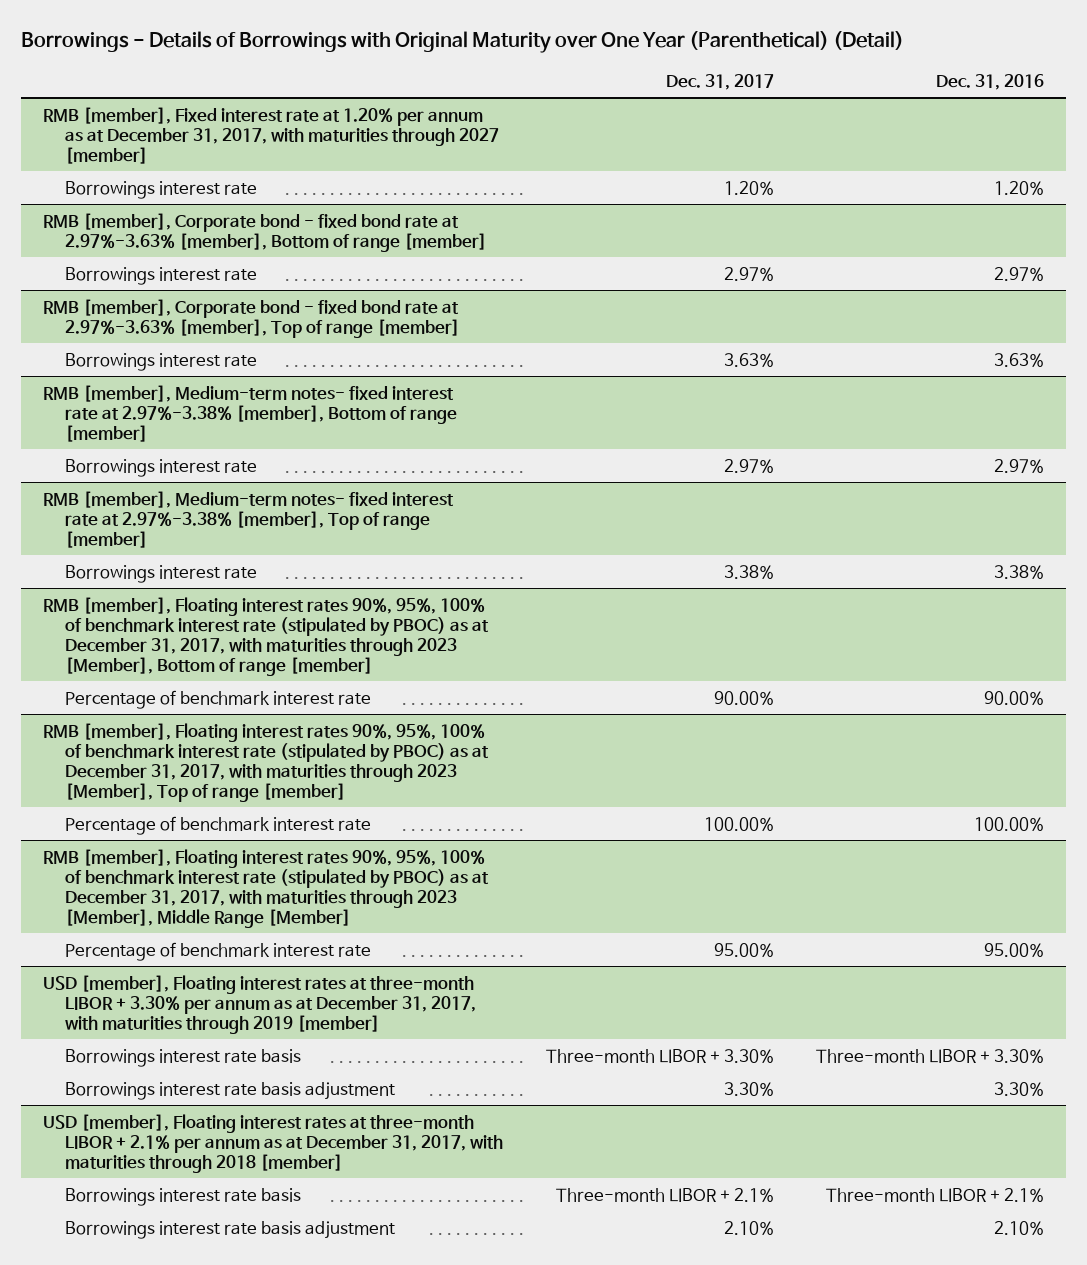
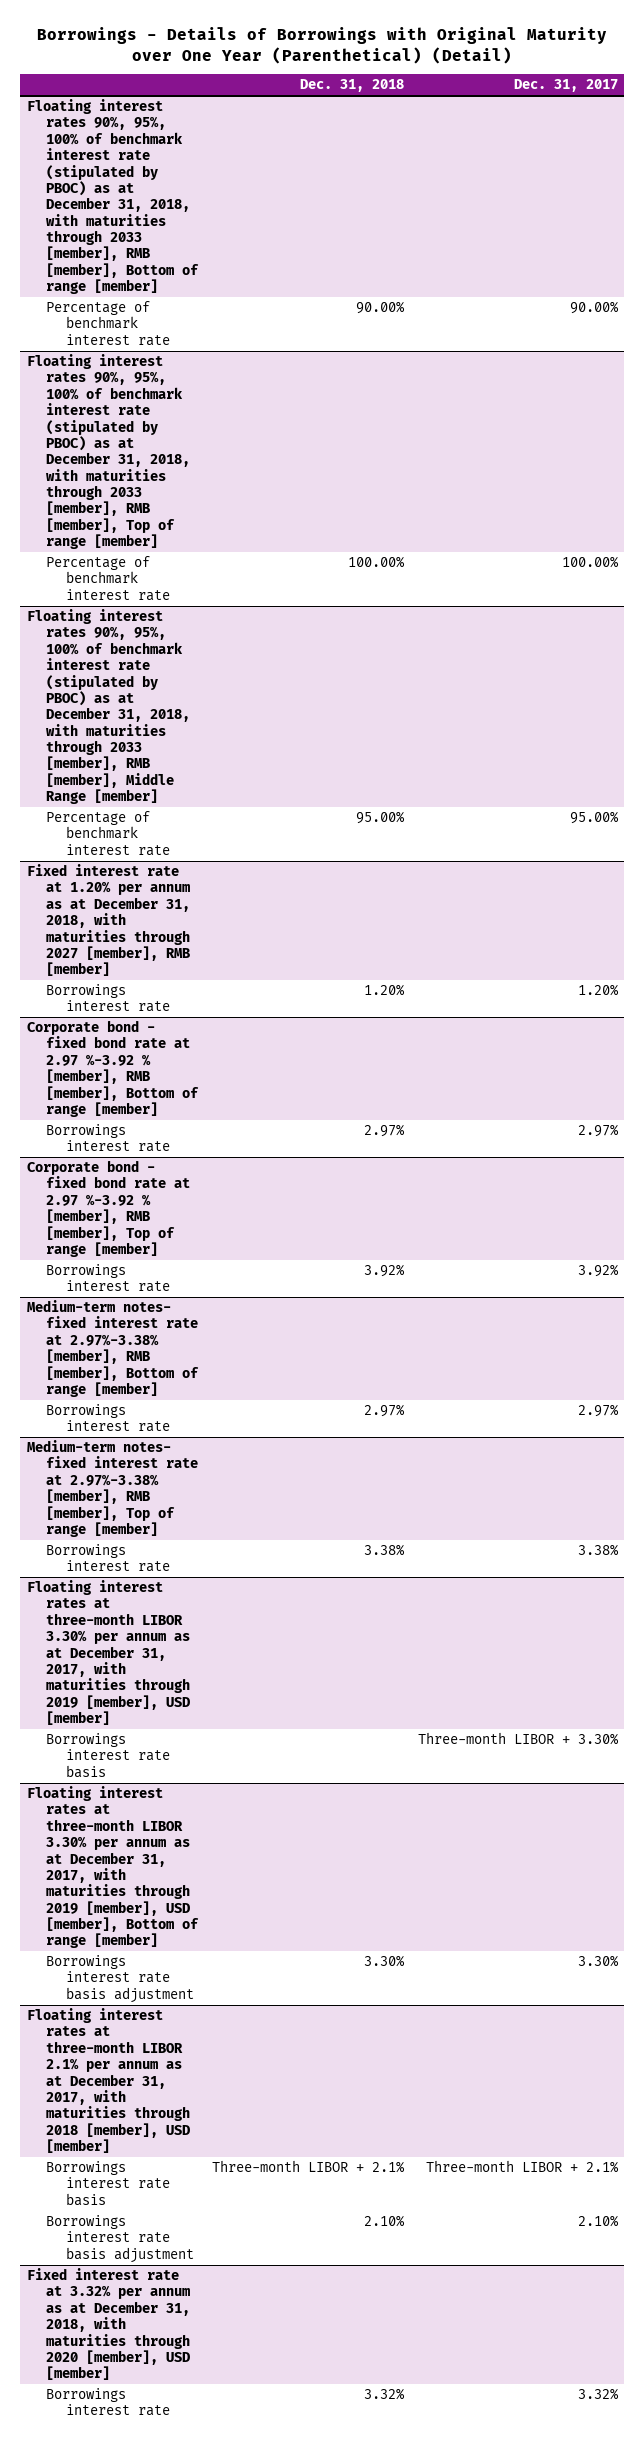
[936,73,1045,90] Dec. 31, 2016 -> none
none -> [299,79,404,93] Dec. 31, 2018
none -> [26,99,200,295] Floating interest rates 90%, 95%, 100% of benchmark interest rate (stipulated by PBOC) as at December 31, 2018, with maturities through 2033 [member], RMB [member], Bottom of range [member]
none -> [46,301,170,346] Percentage of benchmark interest rate
none -> [26,354,191,550] Floating interest rates 90%, 95%, 100% of benchmark interest rate (stipulated by PBOC) as at December 31, 2018, with maturities through 2033 [member], RMB [member], Top of range [member]
none -> [46,556,170,601] Percentage of benchmark interest rate
none -> [26,609,191,805] Floating interest rates 90%, 95%, 100% of benchmark interest rate (stipulated by PBOC) as at December 31, 2018, with maturities through 2033 [member], RMB [member], Middle Range [member]
none -> [46,811,170,856] Percentage of benchmark interest rate
[42,106,499,164] RMB [member], Fixed interest rate at 1.20% per annum as at December 31, 2017, with maturities through 2027 [member] -> [26,864,191,977] Fixed interest rate at 1.20% per annum as at December 31, 2018, with maturities through 2027 [member], RMB [member]
[42,212,487,252] RMB [member], Corporate bond - fixed bond rate at 2.97%-3.63% [member], Bottom of range [member] -> [26,1020,200,1117] Corporate bond - fixed bond rate at 2.97 %-3.92 % [member], RMB [member], Bottom of range [member]
[42,298,460,338] RMB [member], Corporate bond - fixed bond rate at 2.97%-3.63% [member], Top of range [member] -> [26,1160,191,1257] Corporate bond - fixed bond rate at 2.97 %-3.92 % [member], RMB [member], Top of range [member]
[723,352,774,367] 3.63% -> [577,1264,619,1278] 3.92%
[42,384,457,442] RMB [member], Medium-term notes- fixed interest rate at 2.97%-3.38% [member], Bottom of range [member] -> [26,1300,200,1397] Medium-term notes- fixed interest rate at 2.97%-3.38% [member], RMB [member], Bottom of range [member]
[42,490,454,548] RMB [member], Medium-term notes- fixed interest rate at 2.97%-3.38% [member], Top of range [member] -> [26,1440,199,1537] Medium-term notes- fixed interest rate at 2.97%-3.38% [member], RMB [member], Top of range [member]
[42,596,489,676] RMB [member], Floating interest rates 90%, 95%, 100% of benchmark interest rate (stipulated by PBOC) as at December 31, 2017, with maturities through 2023 [Member], Bottom of range [member] -> none
[64,689,371,709] Percentage of benchmark interest rate -> none
[42,722,489,802] RMB [member], Floating interest rates 90%, 95%, 100% of benchmark interest rate (stipulated by PBOC) as at December 31, 2017, with maturities through 2023 [Member], Top of range [member] -> none
[64,815,371,835] Percentage of benchmark interest rate -> none
[42,848,489,928] RMB [member], Floating interest rates 90%, 95%, 100% of benchmark interest rate (stipulated by PBOC) as at December 31, 2017, with maturities through 2023 [Member], Middle Range [Member] -> none
[64,941,371,961] Percentage of benchmark interest rate -> none
[42,974,476,1034] USD [member], Floating interest rates at three-month LIBOR + 3.30% per annum as at December 31, 2017, with maturities through 2019 [member] -> [26,1580,191,1726] Floating interest rates at three-month LIBOR 3.30% per annum as at December 31, 2017, with maturities through 2019 [member], USD [member]
none -> [26,1786,200,1949] Floating interest rates at three-month LIBOR 3.30% per annum as at December 31, 2017, with maturities through 2019 [member], USD [member], Bottom of range [member]
[42,1113,503,1173] USD [member], Floating interest rates at three-month LIBOR + 2.1% per annum as at December 31, 2017, with maturities through 2018 [member] -> [26,2008,191,2154] Floating interest rates at three-month LIBOR 2.1% per annum as at December 31, 2017, with maturities through 2018 [member], USD [member]
none -> [26,2268,191,2381] Fixed interest rate at 3.32% per annum as at December 31, 2018, with maturities through 2020 [member], USD [member]
none -> [46,2388,170,2417] Borrowings interest rate

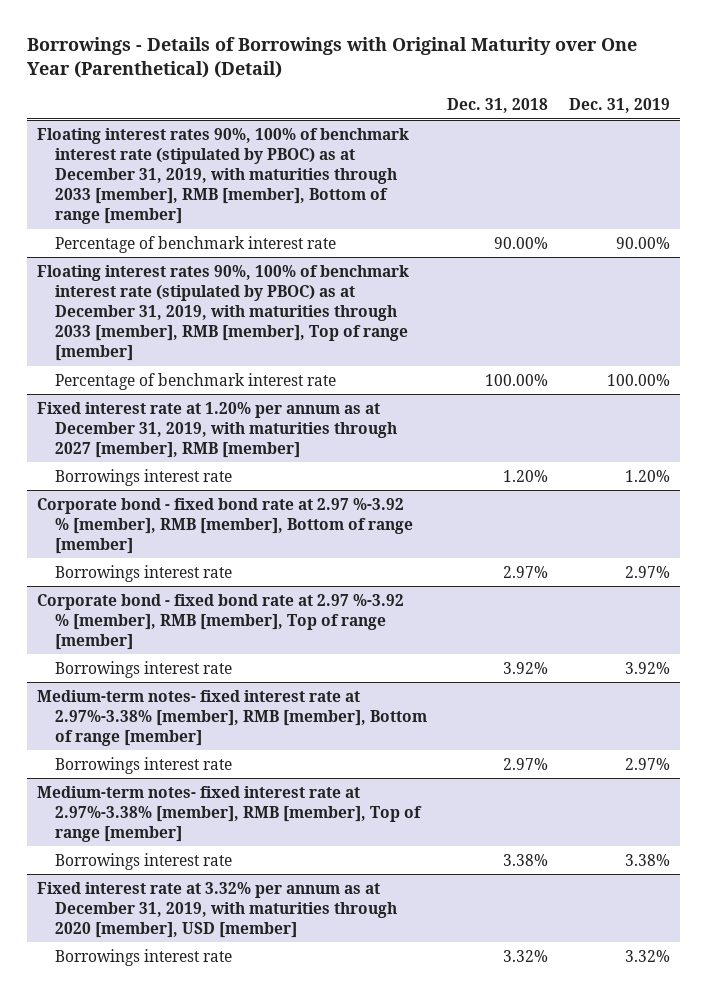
[513,79,618,93] Dec. 31, 2017 -> none
none -> [568,98,670,114] Dec. 31, 2019
[26,99,200,295] Floating interest rates 90%, 95%, 100% of benchmark interest rate (stipulated by PBOC) as at December 31, 2018, with maturities through 2033 [member], RMB [member], Bottom of range [member] -> [37,127,410,225] Floating interest rates 90%, 100% of benchmark interest rate (stipulated by PBOC) as at December 31, 2019, with maturities through 2033 [member], RMB [member], Bottom of range [member]
[26,354,191,550] Floating interest rates 90%, 95%, 100% of benchmark interest rate (stipulated by PBOC) as at December 31, 2018, with maturities through 2033 [member], RMB [member], Top of range [member] -> [37,264,410,362] Floating interest rates 90%, 100% of benchmark interest rate (stipulated by PBOC) as at December 31, 2019, with maturities through 2033 [member], RMB [member], Top of range [member]
[26,609,191,805] Floating interest rates 90%, 95%, 100% of benchmark interest rate (stipulated by PBOC) as at December 31, 2018, with maturities through 2033 [member], RMB [member], Middle Range [member] -> none
[46,811,170,856] Percentage of benchmark interest rate -> none
[26,864,191,977] Fixed interest rate at 1.20% per annum as at December 31, 2018, with maturities through 2027 [member], RMB [member] -> [37,401,397,458] Fixed interest rate at 1.20% per annum as at December 31, 2019, with maturities through 2027 [member], RMB [member]
[26,1580,191,1726] Floating interest rates at three-month LIBOR 3.30% per annum as at December 31, 2017, with maturities through 2019 [member], USD [member] -> none
[46,1733,170,1778] Borrowings interest rate basis -> none
[26,1786,200,1949] Floating interest rates at three-month LIBOR 3.30% per annum as at December 31, 2017, with maturities through 2019 [member], USD [member], Bottom of range [member] -> none
[46,1955,194,2003] Borrowings interest rate basis adjustment -> none
[26,2008,191,2154] Floating interest rates at three-month LIBOR 2.1% per annum as at December 31, 2017, with maturities through 2018 [member], USD [member] -> none
[46,2161,170,2206] Borrowings interest rate basis -> none
[46,2215,194,2263] Borrowings interest rate basis adjustment -> none
[26,2268,191,2381] Fixed interest rate at 3.32% per annum as at December 31, 2018, with maturities through 2020 [member], USD [member] -> [37,881,397,938] Fixed interest rate at 3.32% per annum as at December 31, 2019, with maturities through 2020 [member], USD [member]

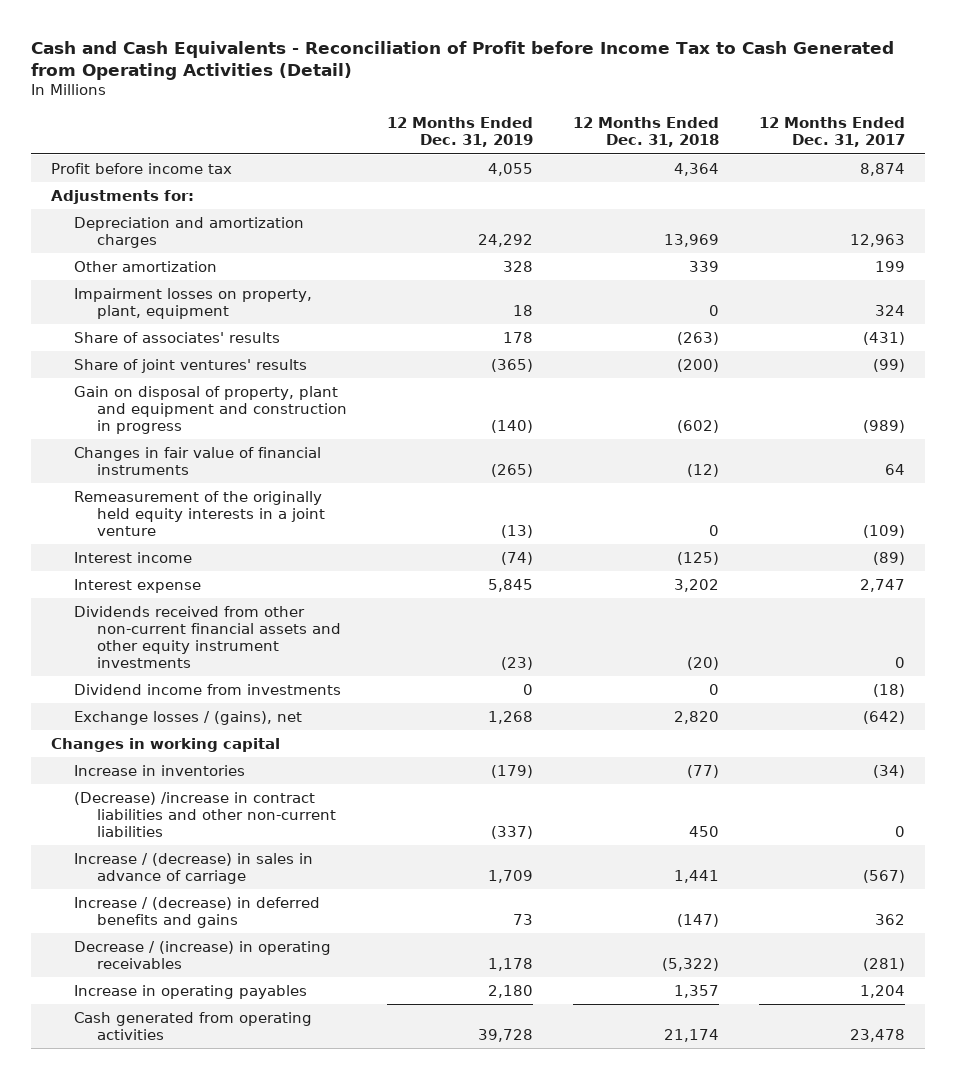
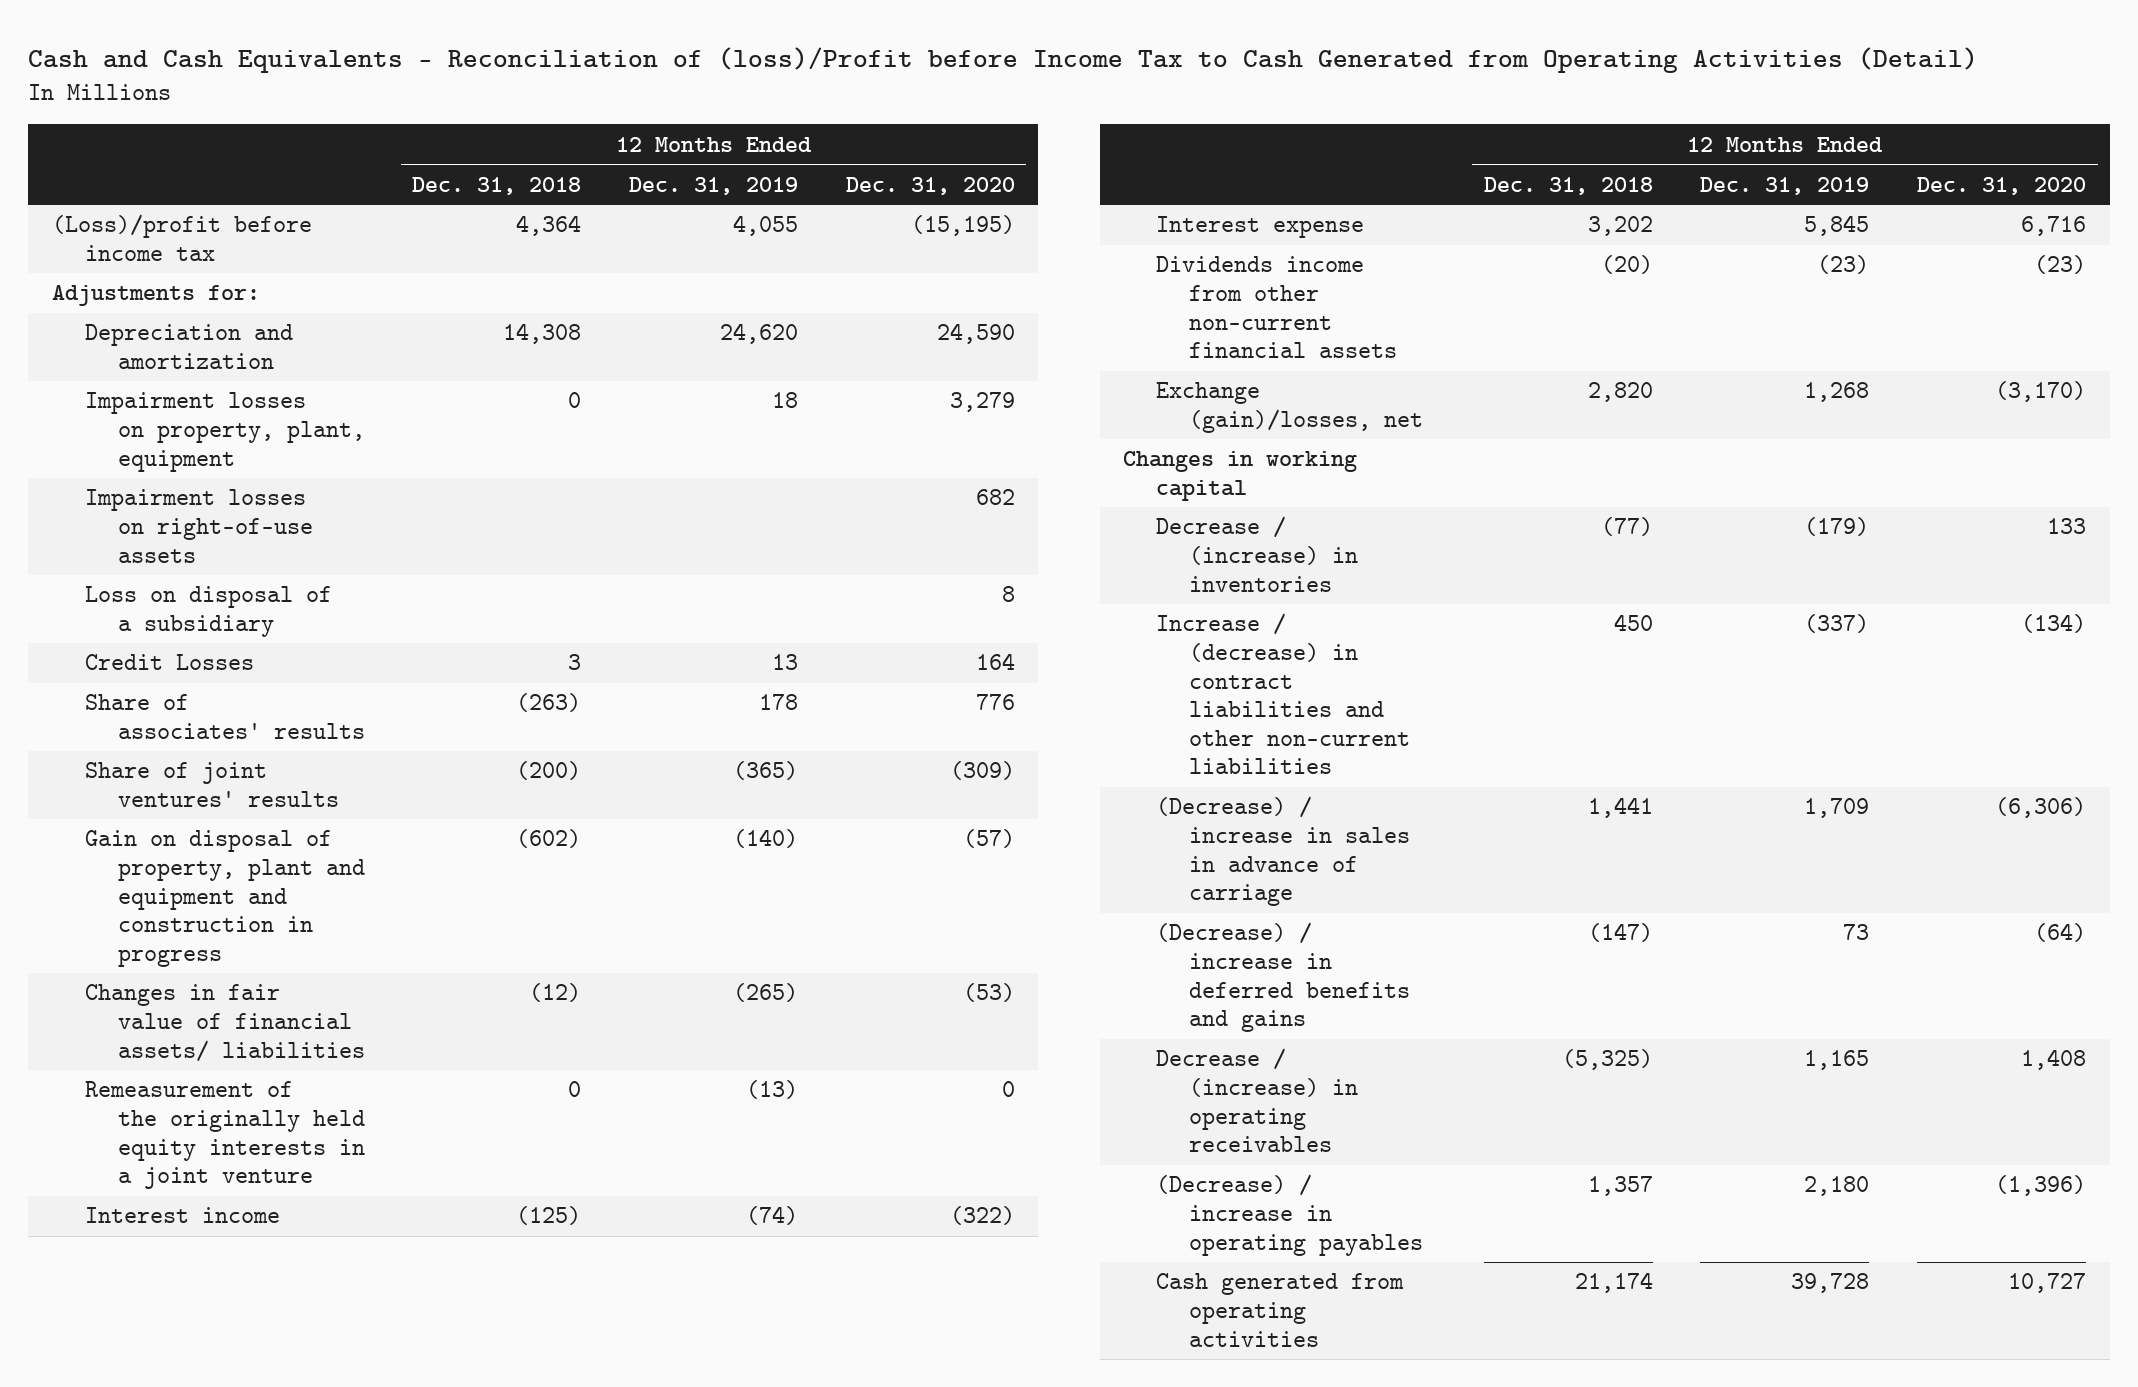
[31,40,895,80] Cash and Cash Equivalents - Reconciliation of Profit before Income Tax to Cash Generated from Operating Activities (Detail) -> [28,46,1979,73] Cash and Cash Equivalents - Reconciliation of (loss)/Profit before Income Tax to Cash Generated from Operating Activities (Detail)
[759,117,906,148] 12 Months Ended Dec. 31, 2017 -> none
none -> [845,176,1015,195] Dec. 31, 2020
[51,162,233,174] Profit before income tax -> [52,214,313,261] (Loss)/profit before income tax
[73,260,217,272] Other amortization -> none
[73,216,304,248] Depreciation and amortization charges -> [85,324,294,369] Depreciation and amortization
[477,233,533,247] 24,292 -> [720,323,799,345] 24,620
[663,233,719,247] 13,969 -> [503,323,582,345] 14,308
none -> [85,489,313,563] Impairment losses on right-of-use assets
none -> [85,586,333,637] Loss on disposal of a subsidiary
none -> [85,654,255,671] Credit Losses
[73,446,321,475] Changes in fair value of financial instruments -> [85,984,365,1062] Changes in fair value of financial assets/ liabilities
[73,683,341,695] Dividend income from investments -> none
[73,605,341,668] Dividends received from other non-current financial assets and other equity instrument investments -> [1156,256,1398,359] Dividends income from other non-current financial assets
[73,710,302,725] Exchange losses / (gains), net -> [1156,382,1424,433] Exchange (gain)/losses, net
[73,764,245,776] Increase in inventories -> [1156,516,1359,592] Decrease / (increase) in inventories
[73,791,336,837] (Decrease) /increase in contract liabilities and other non-current liabilities -> [1156,613,1411,775] Increase / (decrease) in contract liabilities and other non-current liabilities
[73,852,313,884] Increase / (decrease) in sales in advance of carriage -> [1156,796,1411,907] (Decrease) / increase in sales in advance of carriage
[73,896,320,928] Increase / (decrease) in deferred benefits and gains -> [1156,922,1411,1033] (Decrease) / increase in deferred benefits and gains
[487,957,533,971] 1,178 -> [1804,1050,1870,1071] 1,165
[661,957,719,971] (5,322) -> [1561,1049,1653,1071] (5,325)
[73,984,307,999] Increase in operating payables -> [1156,1174,1424,1256] (Decrease) / increase in operating payables

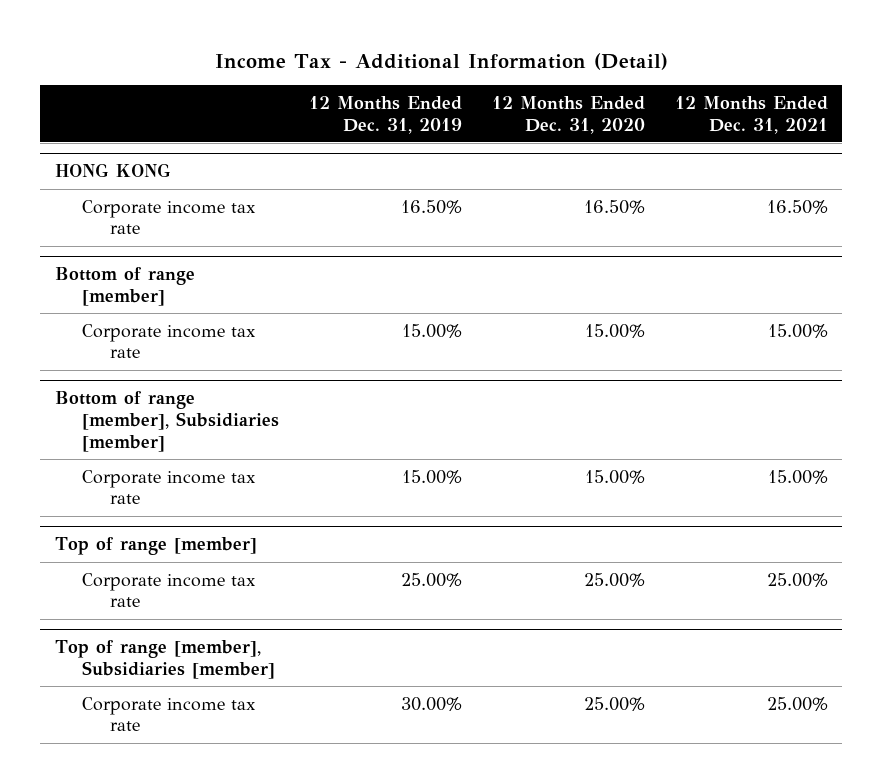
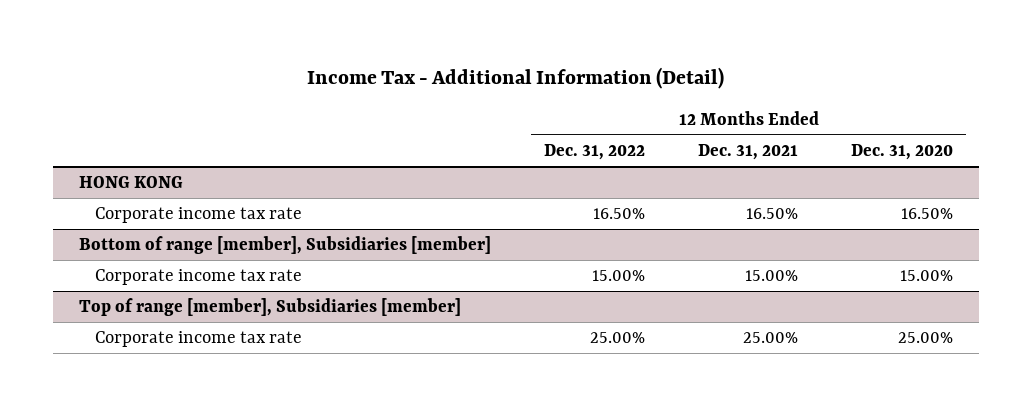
[309,95,463,134] 12 Months Ended Dec. 31, 2019 -> none
none -> [544,144,646,161] Dec. 31, 2022
[54,267,195,307] Bottom of range [member] -> none
[82,323,257,359] Corporate income tax rate -> none
[54,537,257,556] Top of range [member] -> none
[82,572,257,608] Corporate income tax rate -> none

